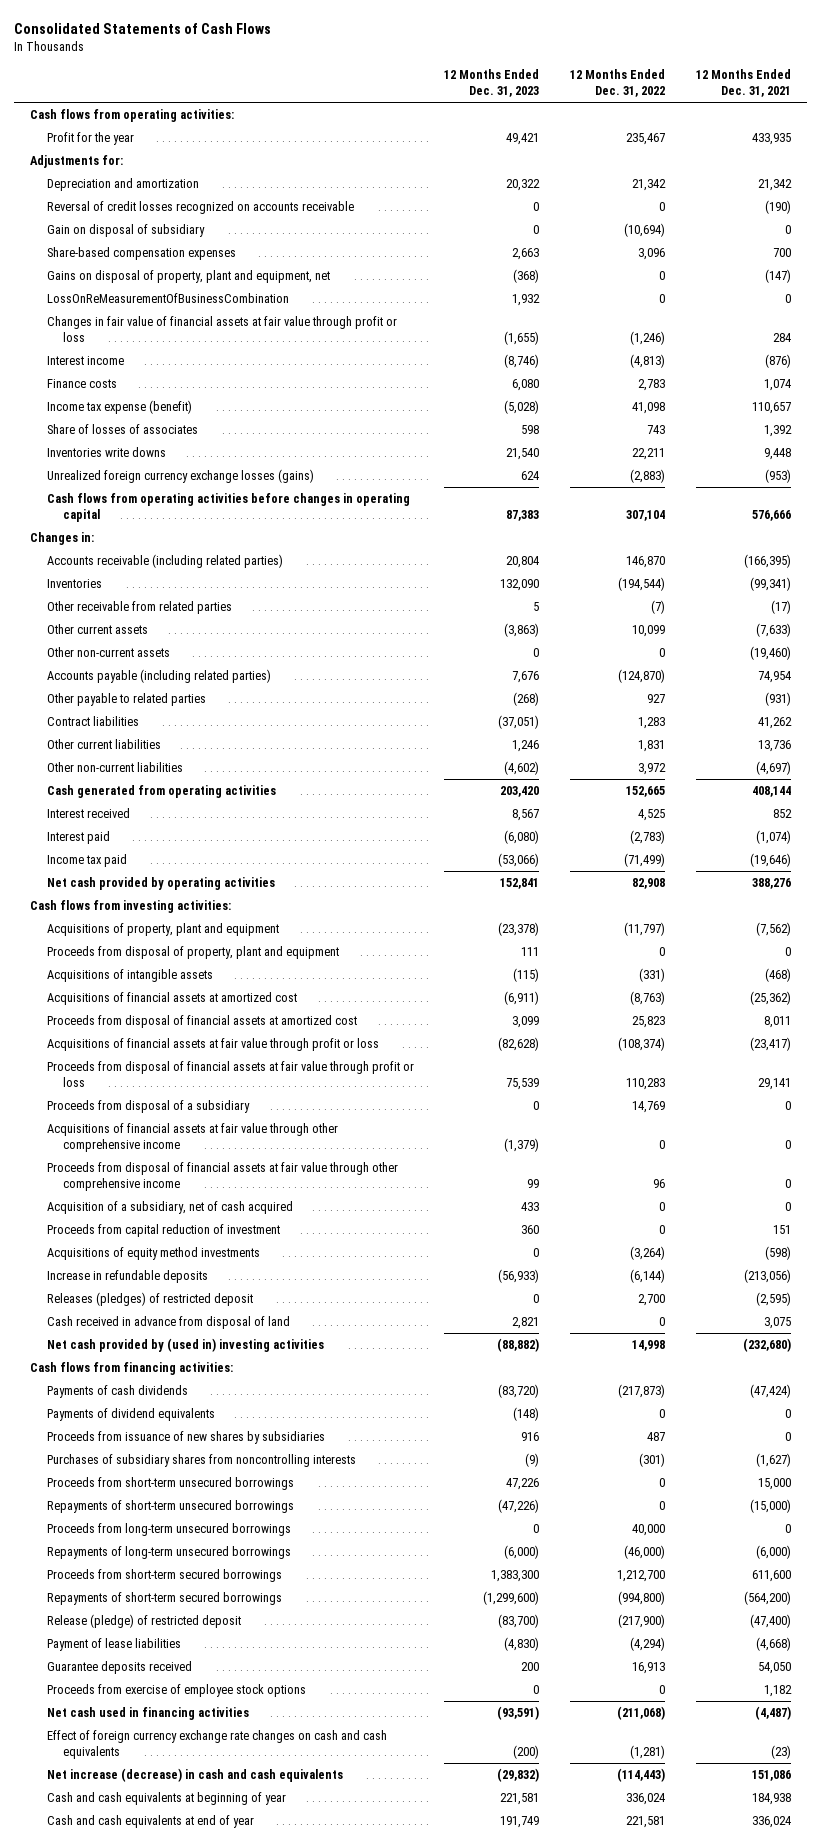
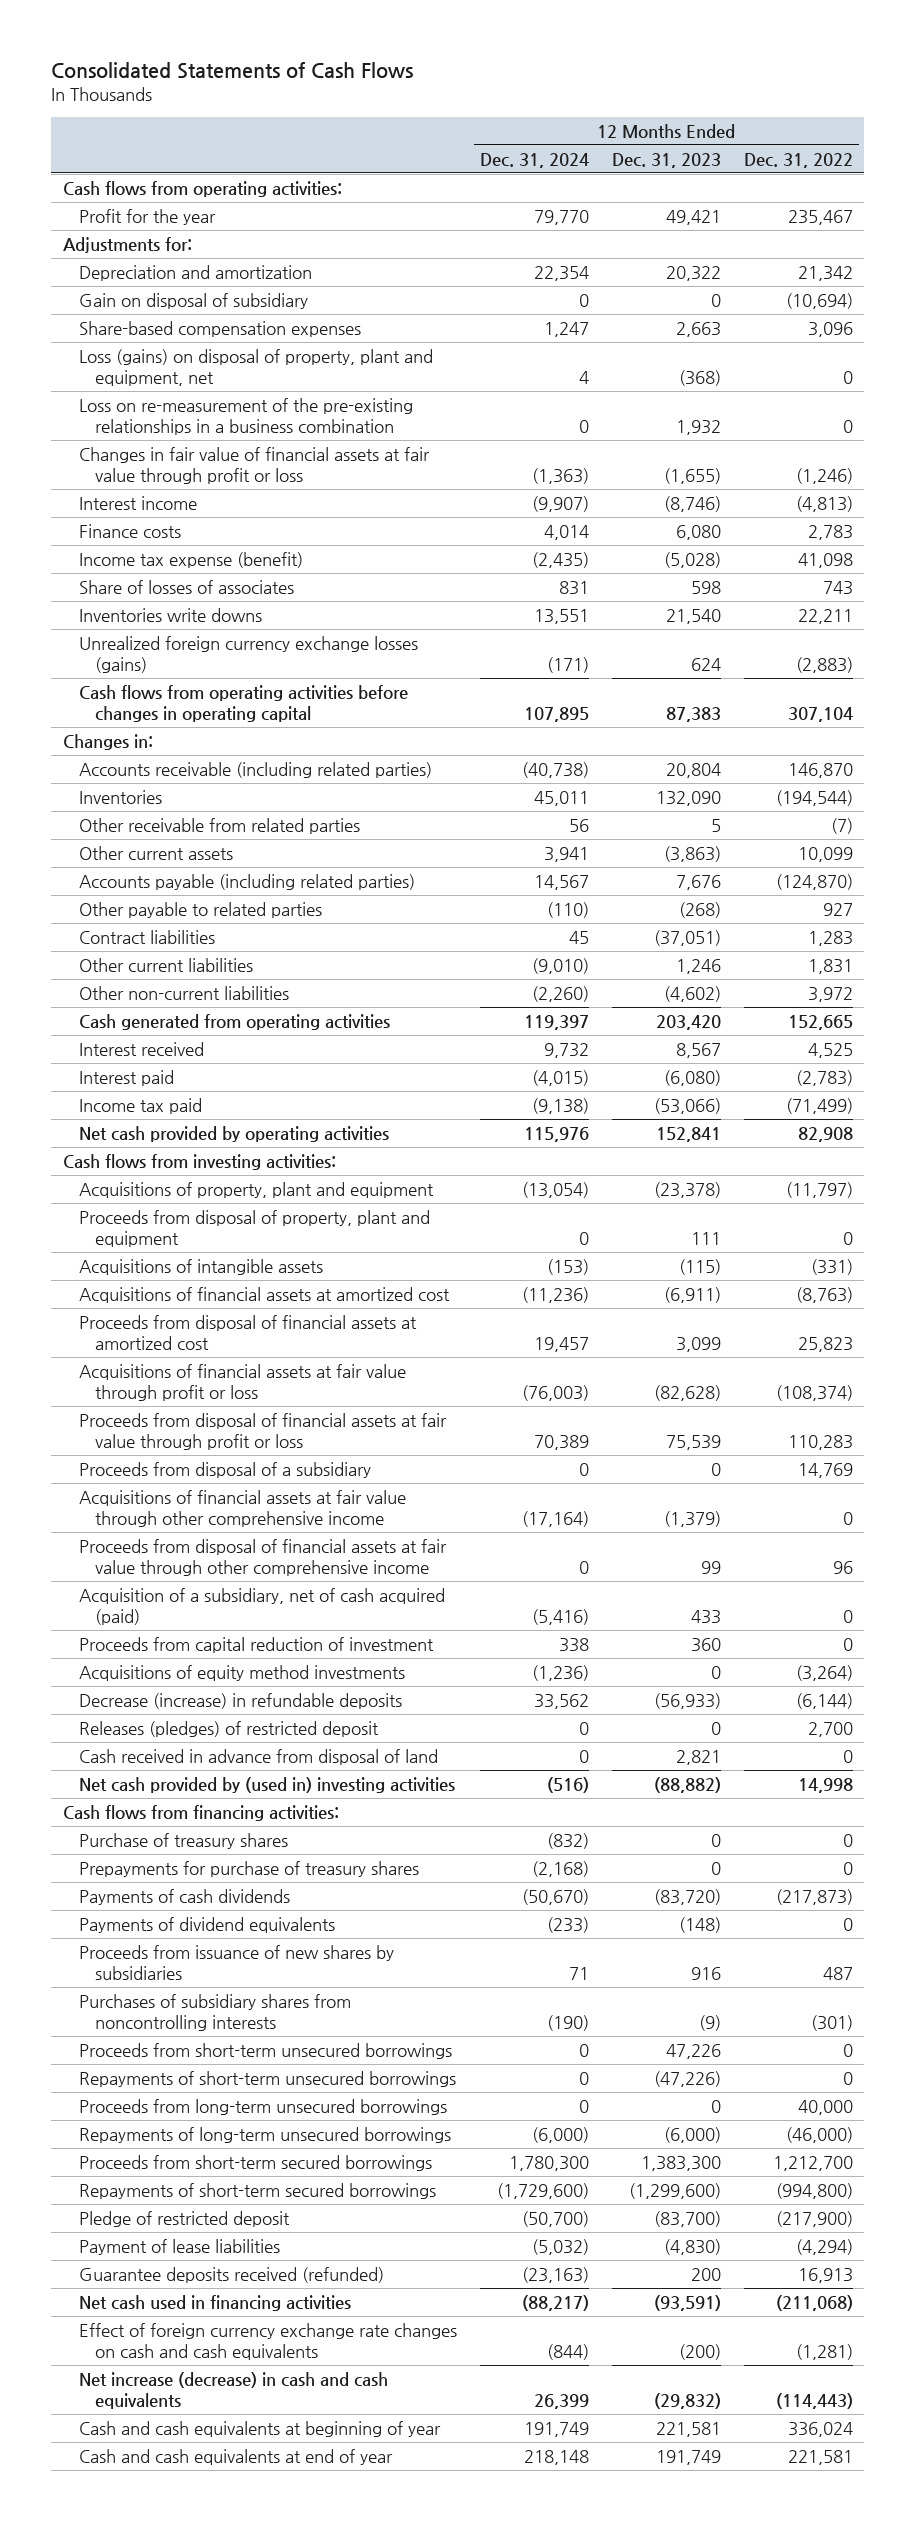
[696,69,792,98] 12 Months Ended Dec. 31, 2021 -> none
none -> [479,152,589,168] Dec. 31, 2024
[46,200,354,214] Reversal of credit losses recognized on accounts receivable -> none
[46,269,330,283] Gains on disposal of property, plant and equipment, net -> [78,348,433,387] Loss (gains) on disposal of property, plant and equipment, net
[46,292,289,303] LossOnReMeasurementOfBusinessCombination -> [78,397,413,436] Loss on re-measurement of the pre-existing relationships in a business combination
[46,646,170,657] Other non-current assets -> none
[46,1200,293,1214] Acquisition of a subsidiary, net of cash acquired -> [78,1587,445,1626] Acquisition of a subsidiary, net of cash acquired (paid)
[46,1269,208,1283] Increase in refundable deposits -> [78,1692,402,1709] Decrease (increase) in refundable deposits
none -> [78,1832,288,1849] Purchase of treasury shares
none -> [78,1860,419,1877] Prepayments for purchase of treasury shares
[46,1613,241,1628] Release (pledge) of restricted deposit -> [78,2210,290,2227] Pledge of restricted deposit
[46,1683,306,1697] Proceeds from exercise of employee stock options -> none
[46,1660,192,1674] Guarantee deposits received -> [78,2266,384,2283] Guarantee deposits received (refunded)

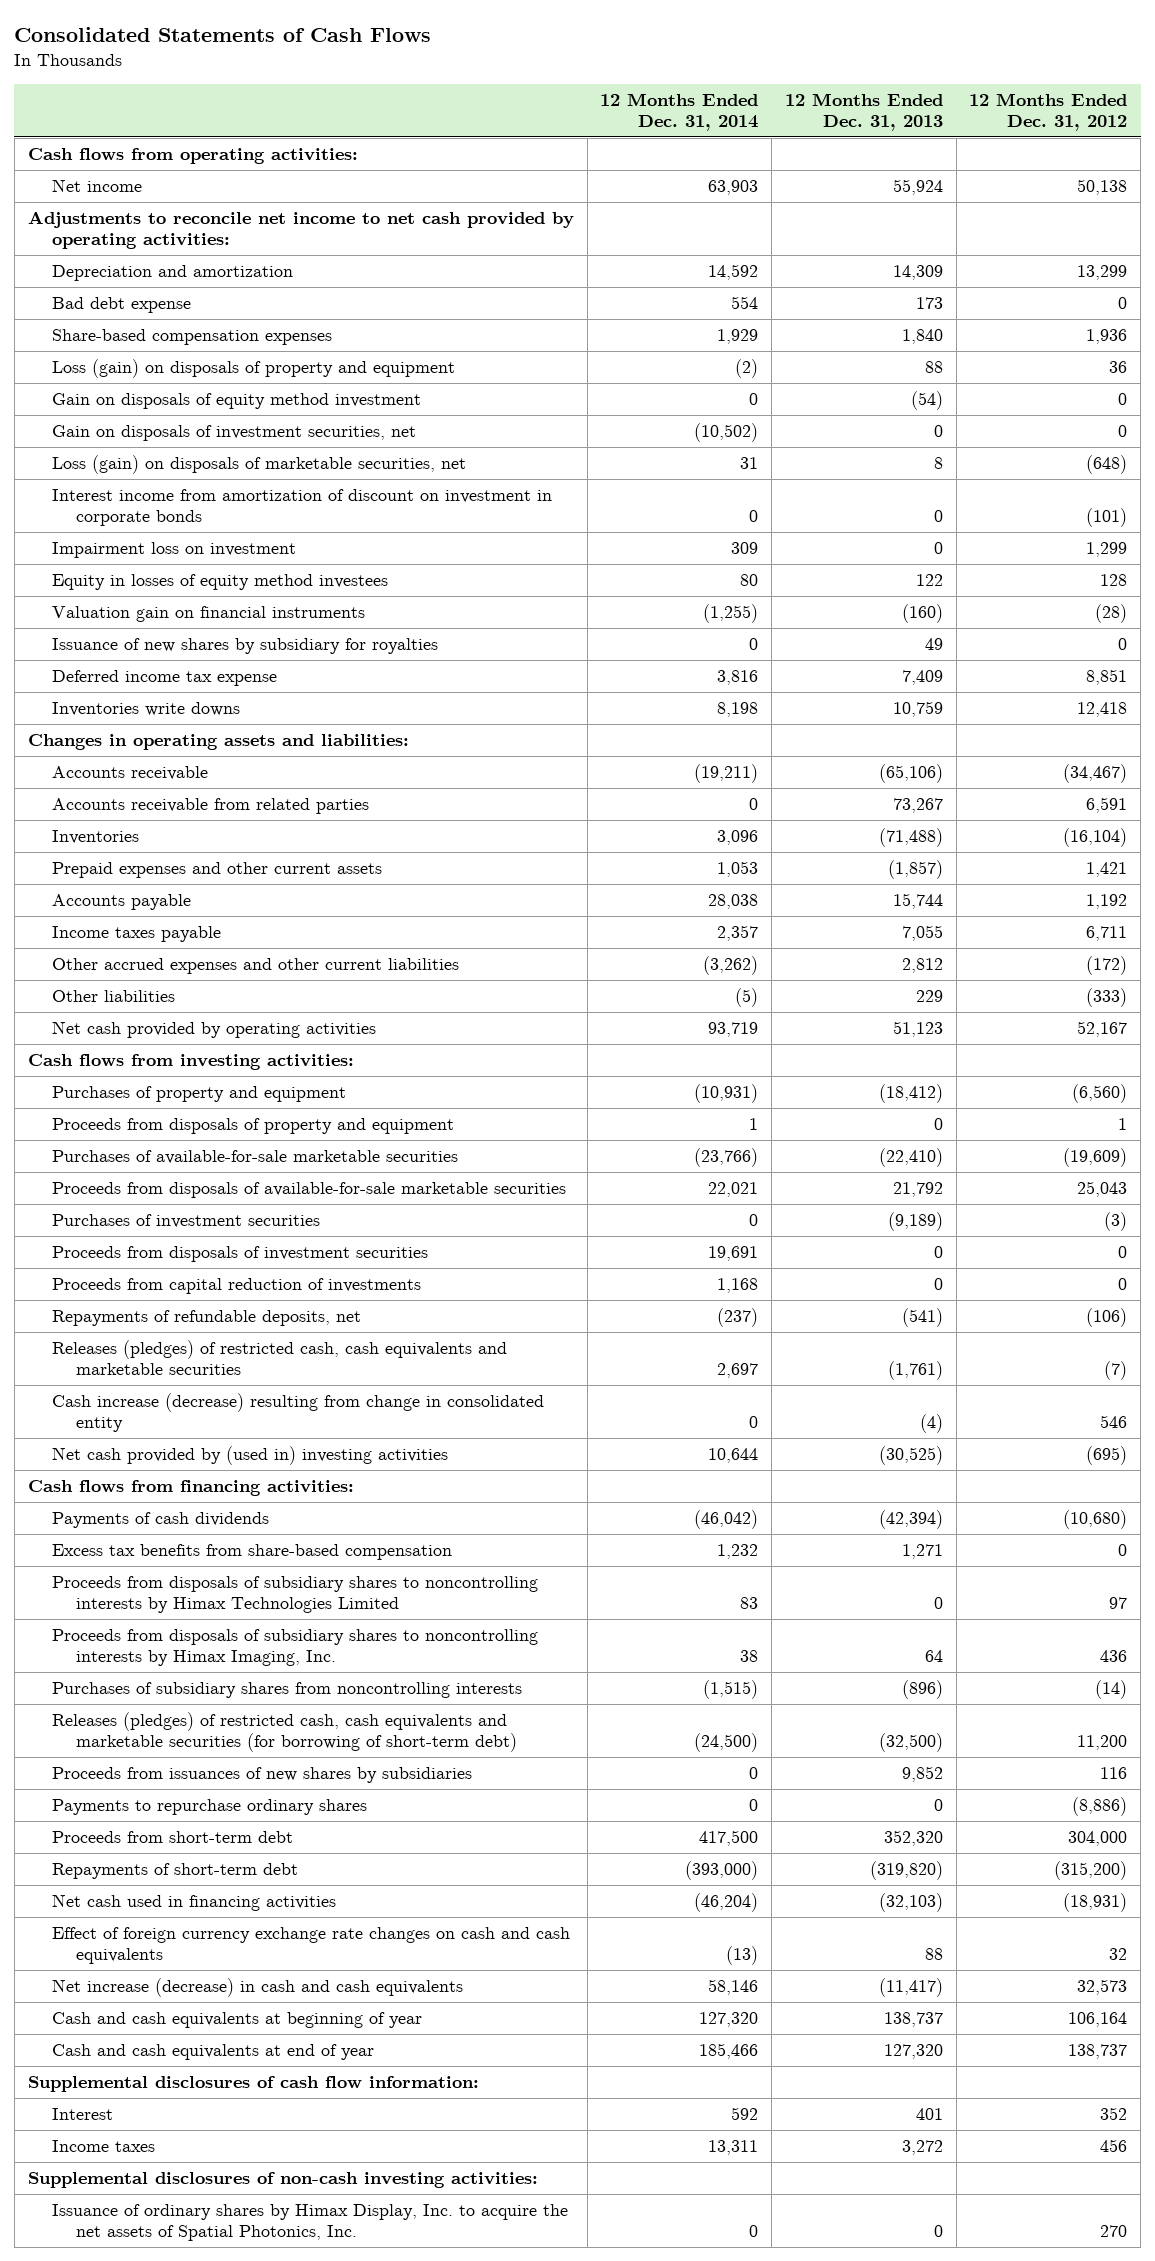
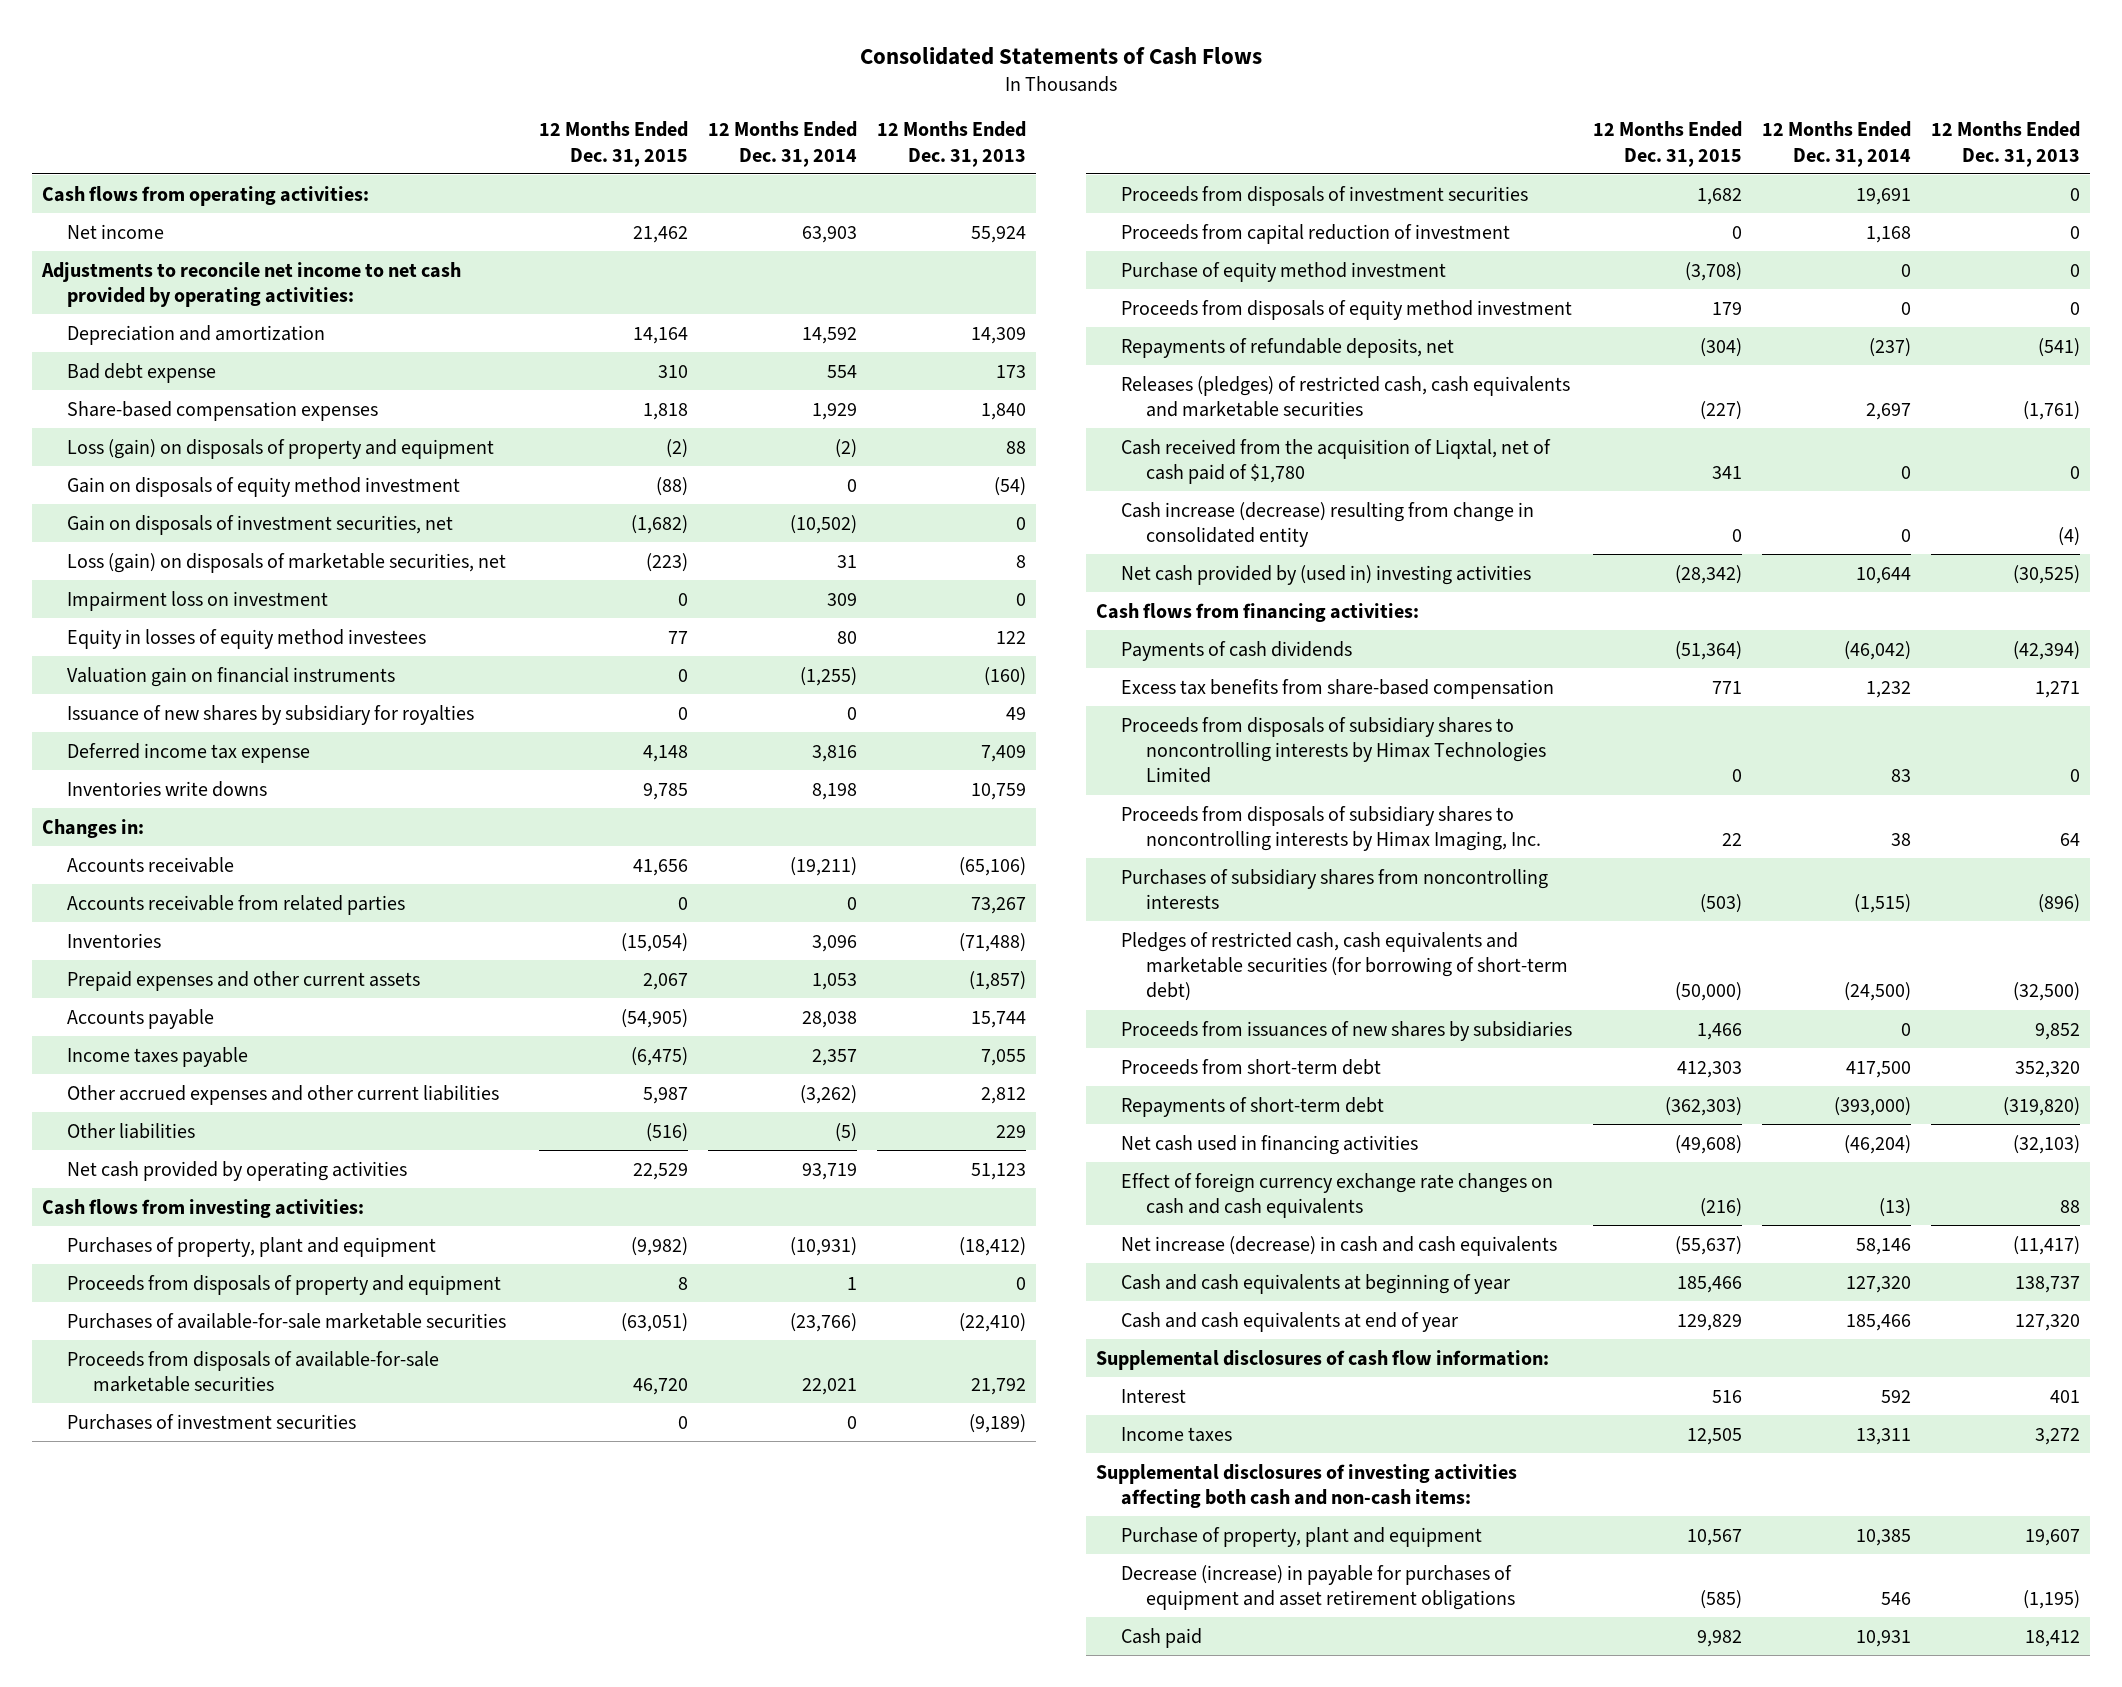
[969,92,1128,131] 12 Months Ended Dec. 31, 2012 -> none
none -> [538,121,688,167] 12 Months Ended Dec. 31, 2015
[51,489,552,526] Interest income from amortization of discount on investment in corporate bonds -> none
[27,734,409,751] Changes in operating assets and liabilities: -> [42,818,145,838] Changes in:
[51,1086,346,1103] Purchases of property and equipment -> [67,1236,437,1257] Purchases of property, plant and equipment
[51,1278,421,1295] Proceeds from capital reduction of investments -> [1121,223,1511,244] Proceeds from capital reduction of investment
none -> [1121,261,1447,282] Purchase of equity method investment
none -> [1121,299,1573,320] Proceeds from disposals of equity method investment
none -> [1121,438,1552,484] Cash received from the acquisition of Liqxtal, net of cash paid of $1,780
[51,1712,518,1752] Releases (pledges) of restricted cash, cash equivalents and marketable securities (for borrowing of short-term debt) -> [1121,931,1569,1002] Pledges of restricted cash, cash equivalents and marketable securities (for borrowing of short-term debt)
[51,1799,367,1816] Payments to repurchase ordinary shares -> none
[51,2204,568,2241] Issuance of ordinary shares by Himax Display, Inc. to acquire the net assets of Spatial Photonics, Inc. -> none
[27,2172,538,2189] Supplemental disclosures of non-cash investing activities: -> [1096,1463,1518,1508] Supplemental disclosures of investing activities affecting both cash and non-cash items:
none -> [1121,1526,1483,1547] Purchase of property, plant and equipment
none -> [1121,1564,1516,1610] Decrease (increase) in payable for purchases of equipment and asset retirement obligations
none -> [1121,1627,1203,1648] Cash paid

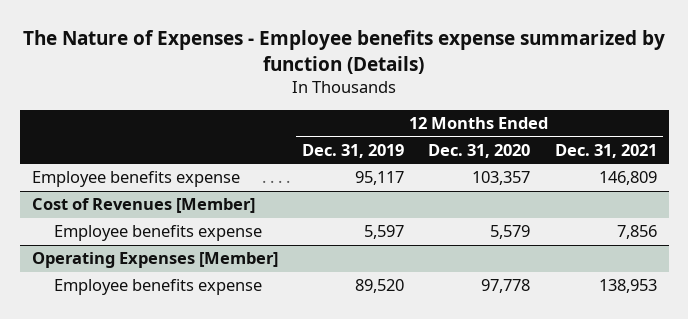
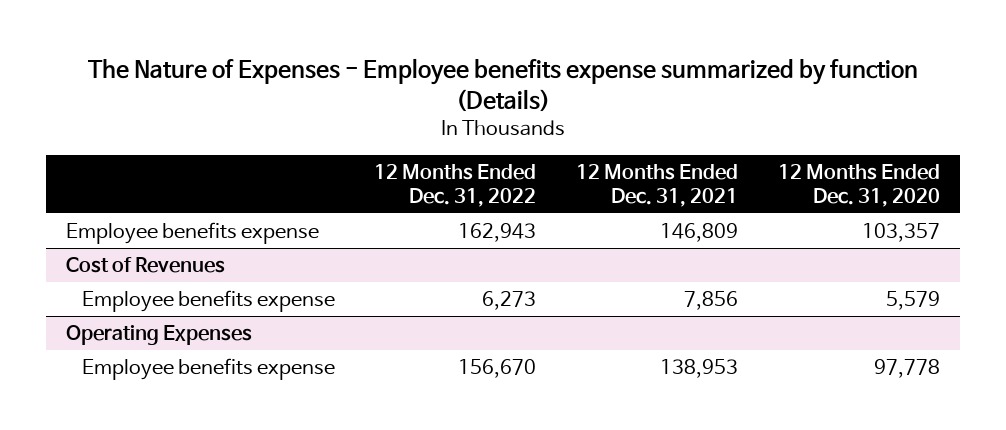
[301,143,404,158] Dec. 31, 2019 -> none
none -> [374,164,537,208] 12 Months Ended Dec. 31, 2022
[31,198,255,214] Cost of Revenues [Member] -> [65,257,225,274] Cost of Revenues
[31,252,278,269] Operating Expenses [Member] -> [65,325,252,346] Operating Expenses

